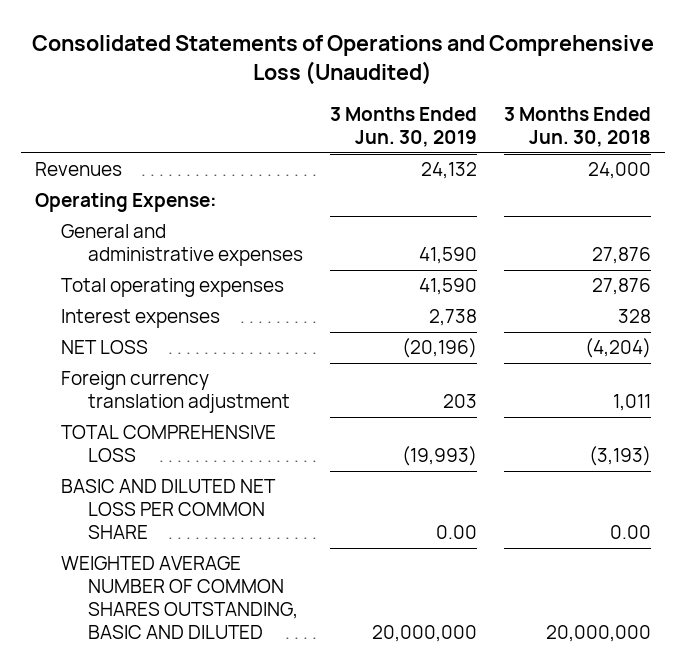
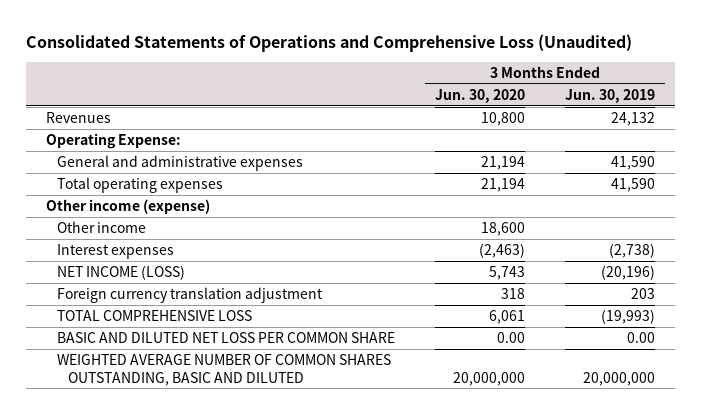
[504,107,652,148] 3 Months Ended Jun. 30, 2018 -> none
none -> [435,88,526,103] Jun. 30, 2020
none -> [46,198,211,214] Other income (expense)
none -> [57,220,147,233] Other income
[429,309,478,327] 2,738 -> [609,242,656,258] (2,738)
[61,340,149,355] NET LOSS -> [57,264,186,280] NET INCOME (LOSS)

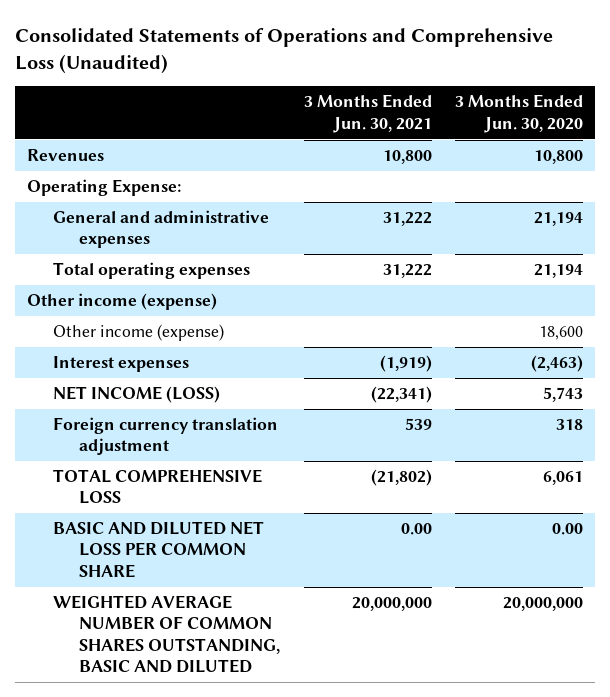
[565,88,656,103] Jun. 30, 2019 -> none
none -> [303,94,432,133] 3 Months Ended Jun. 30, 2021
[57,220,147,233] Other income -> [52,324,224,342] Other income (expense)

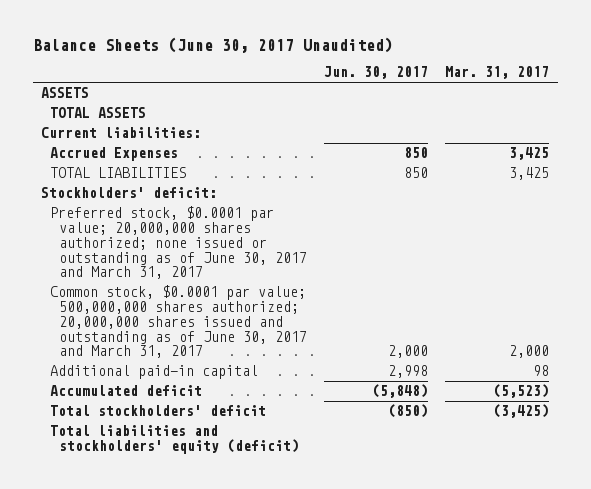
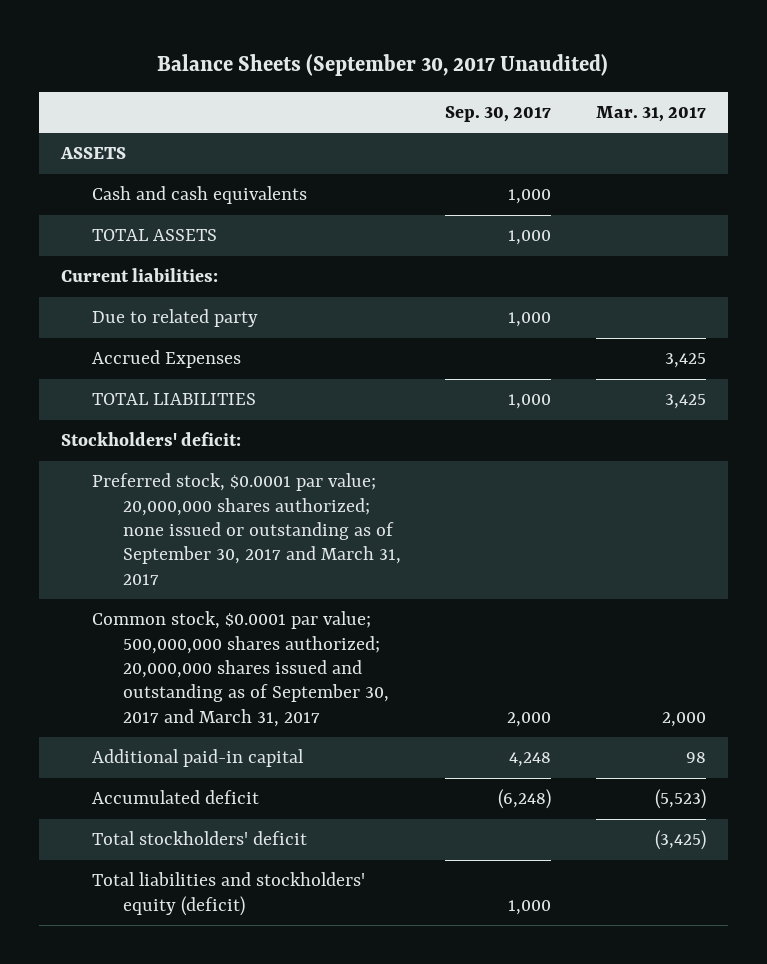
[32,36,393,53] Balance Sheets (June 30, 2017 Unaudited) -> [157,54,609,77] Balance Sheets (September 30, 2017 Unaudited)
[324,66,429,80] Jun. 30, 2017 -> none
none -> [445,105,552,122] Sep. 30, 2017
none -> [92,186,308,205] Cash and cash equivalents
none -> [92,309,259,328] Due to related party
[50,206,308,280] Preferred stock, $0.0001 par value; 20,000,000 shares authorized; none issued or outstanding as of June 30, 2017 and March 31, 2017 -> [92,473,401,585] Preferred stock, $0.0001 par value; 20,000,000 shares authorized; none issued or outstanding as of September 30, 2017 and March 31, 2017
[50,285,308,359] Common stock, $0.0001 par value; 500,000,000 shares authorized; 20,000,000 shares issued and outstanding as of June 30, 2017 and March 31, 2017 -> [92,611,389,727] Common stock, $0.0001 par value; 500,000,000 shares authorized; 20,000,000 shares issued and outstanding as of September 30, 2017 and March 31, 2017

